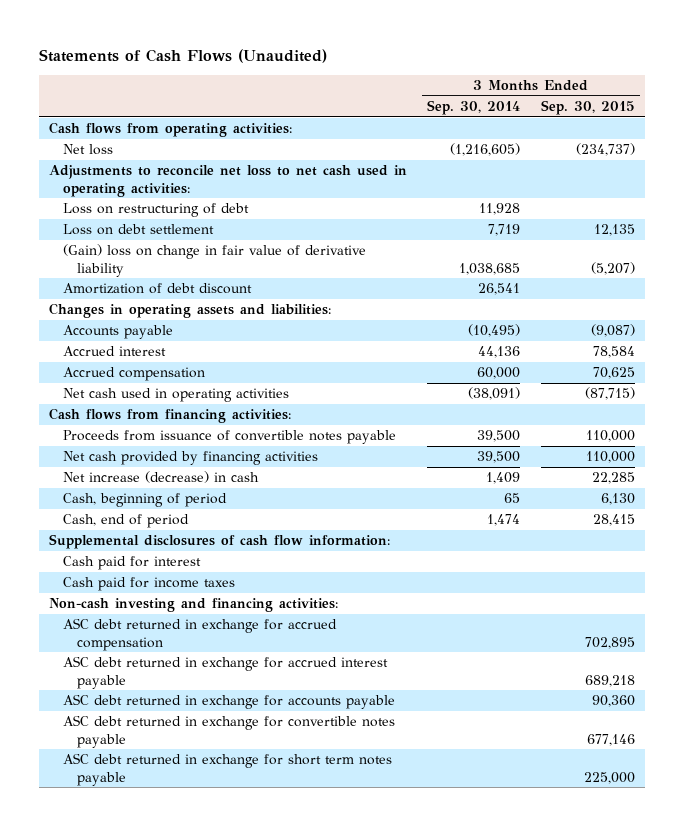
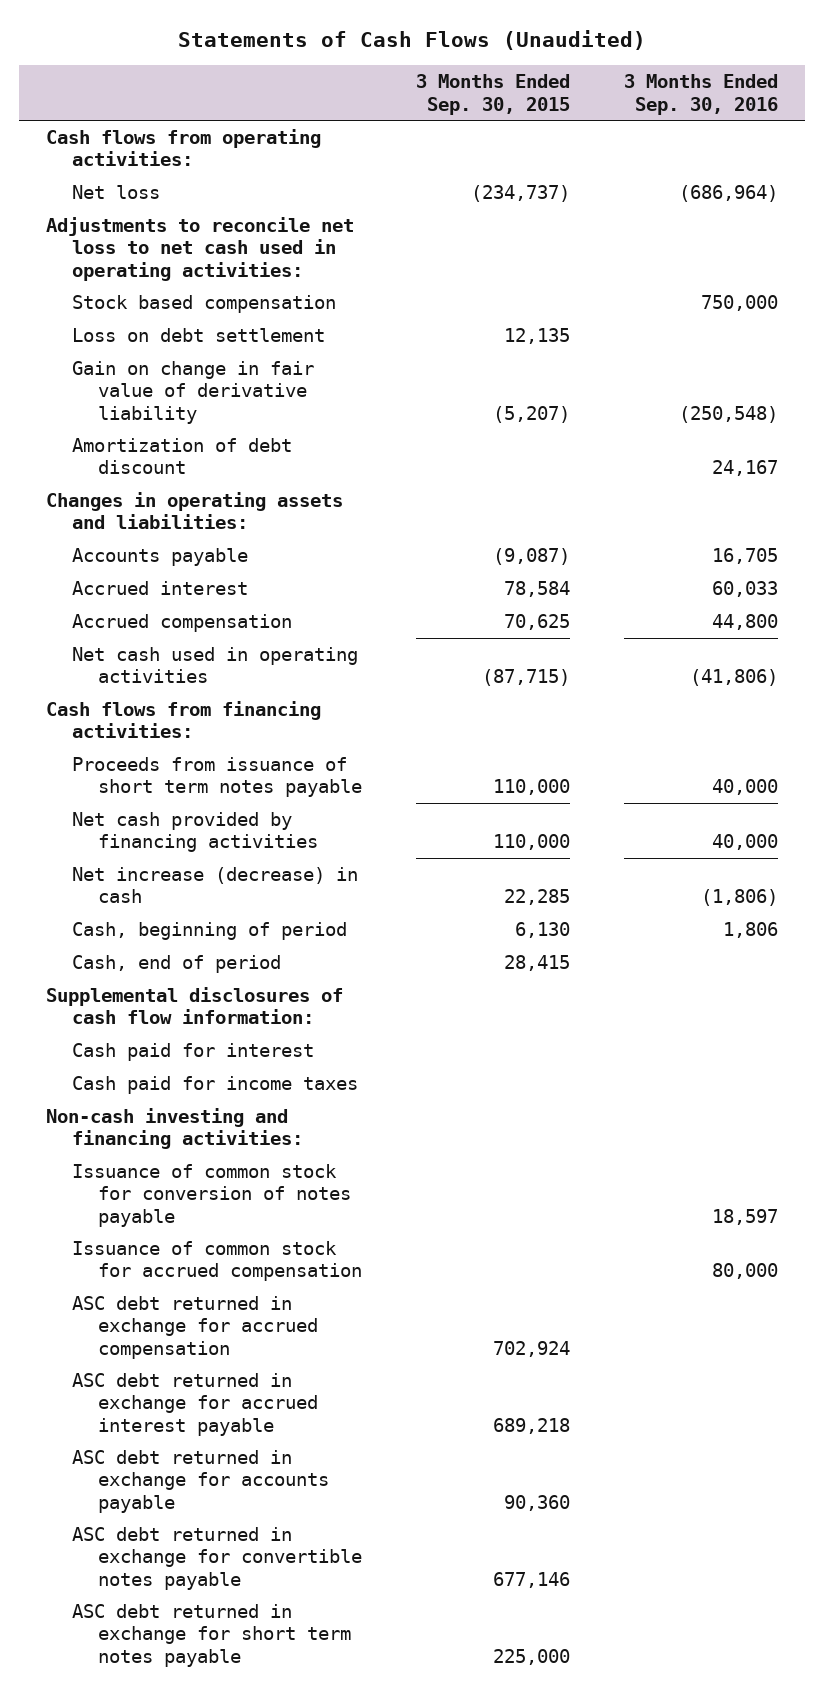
[427,100,521,116] Sep. 30, 2014 -> none
none -> [623,74,778,115] 3 Months Ended Sep. 30, 2016
[63,203,250,218] Loss on restructuring of debt -> none
none -> [71,295,336,314] Stock based compensation
[63,244,367,277] (Gain) loss on change in fair value of derivative liability -> [71,361,314,424] Gain on change in fair value of derivative liability
[63,430,397,445] Proceeds from issuance of convertible notes payable -> [71,757,362,798] Proceeds from issuance of short term notes payable
none -> [71,1164,351,1227] Issuance of common stock for conversion of notes payable
none -> [71,1241,362,1282] Issuance of common stock for accrued compensation
[584,636,635,649] 702,895 -> [492,1340,570,1357] 702,924

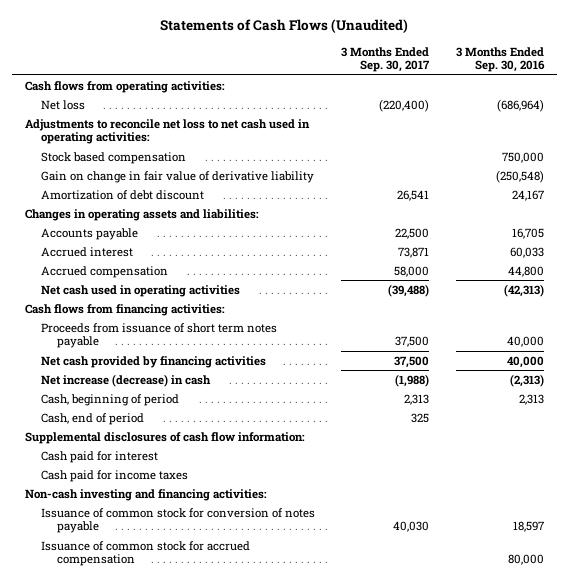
[415,74,570,115] 3 Months Ended Sep. 30, 2015 -> none
none -> [341,46,431,73] 3 Months Ended Sep. 30, 2017
[71,328,325,343] Loss on debt settlement -> none
[689,669,778,687] (41,806) -> [503,283,544,297] (42,313)
[700,889,778,907] (1,806) -> [509,373,544,387] (2,313)
[722,922,778,939] 1,806 -> [518,393,544,405] 2,313
[71,1296,318,1359] ASC debt returned in exchange for accrued compensation -> none
[71,1373,318,1436] ASC debt returned in exchange for accrued interest payable -> none
[71,1450,329,1513] ASC debt returned in exchange for accounts payable -> none
[71,1527,362,1590] ASC debt returned in exchange for convertible notes payable -> none
[71,1604,351,1667] ASC debt returned in exchange for short term notes payable -> none

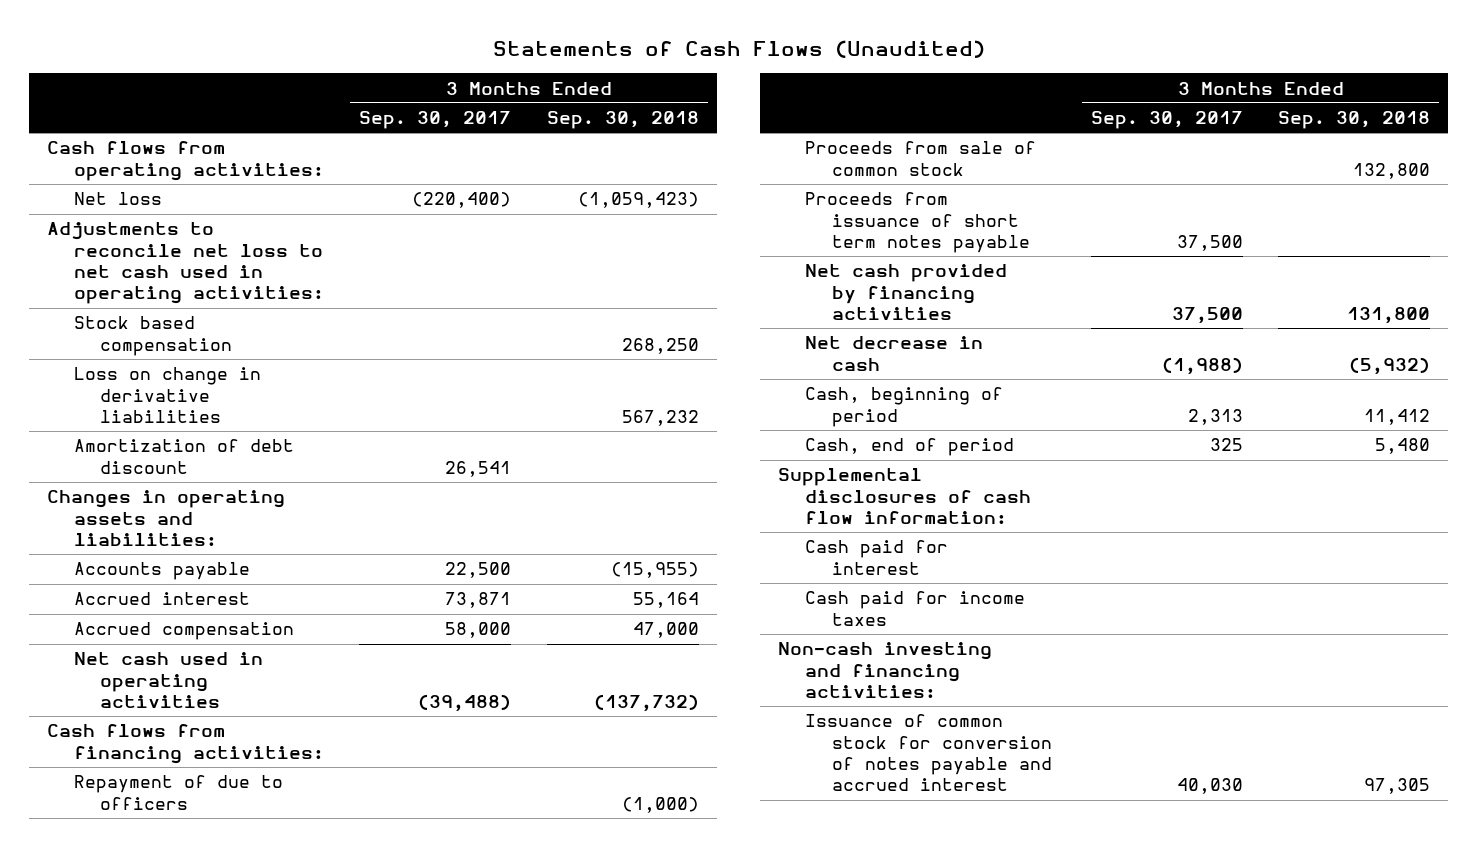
[455,46,545,73] 3 Months Ended Sep. 30, 2016 -> none
none -> [547,111,700,130] Sep. 30, 2018
[41,170,315,183] Gain on change in fair value of derivative liability -> none
none -> [73,367,261,424] Loss on change in derivative liabilities
none -> [73,775,283,810] Repayment of due to officers
none -> [804,141,1036,176] Proceeds from sale of common stock
[41,373,212,387] Net increase (decrease) in cash -> [804,336,983,371] Net decrease in cash
[41,540,251,567] Issuance of common stock for accrued compensation -> none
[41,507,316,534] Issuance of common stock for conversion of notes payable -> [804,714,1052,792] Issuance of common stock for conversion of notes payable and accrued interest

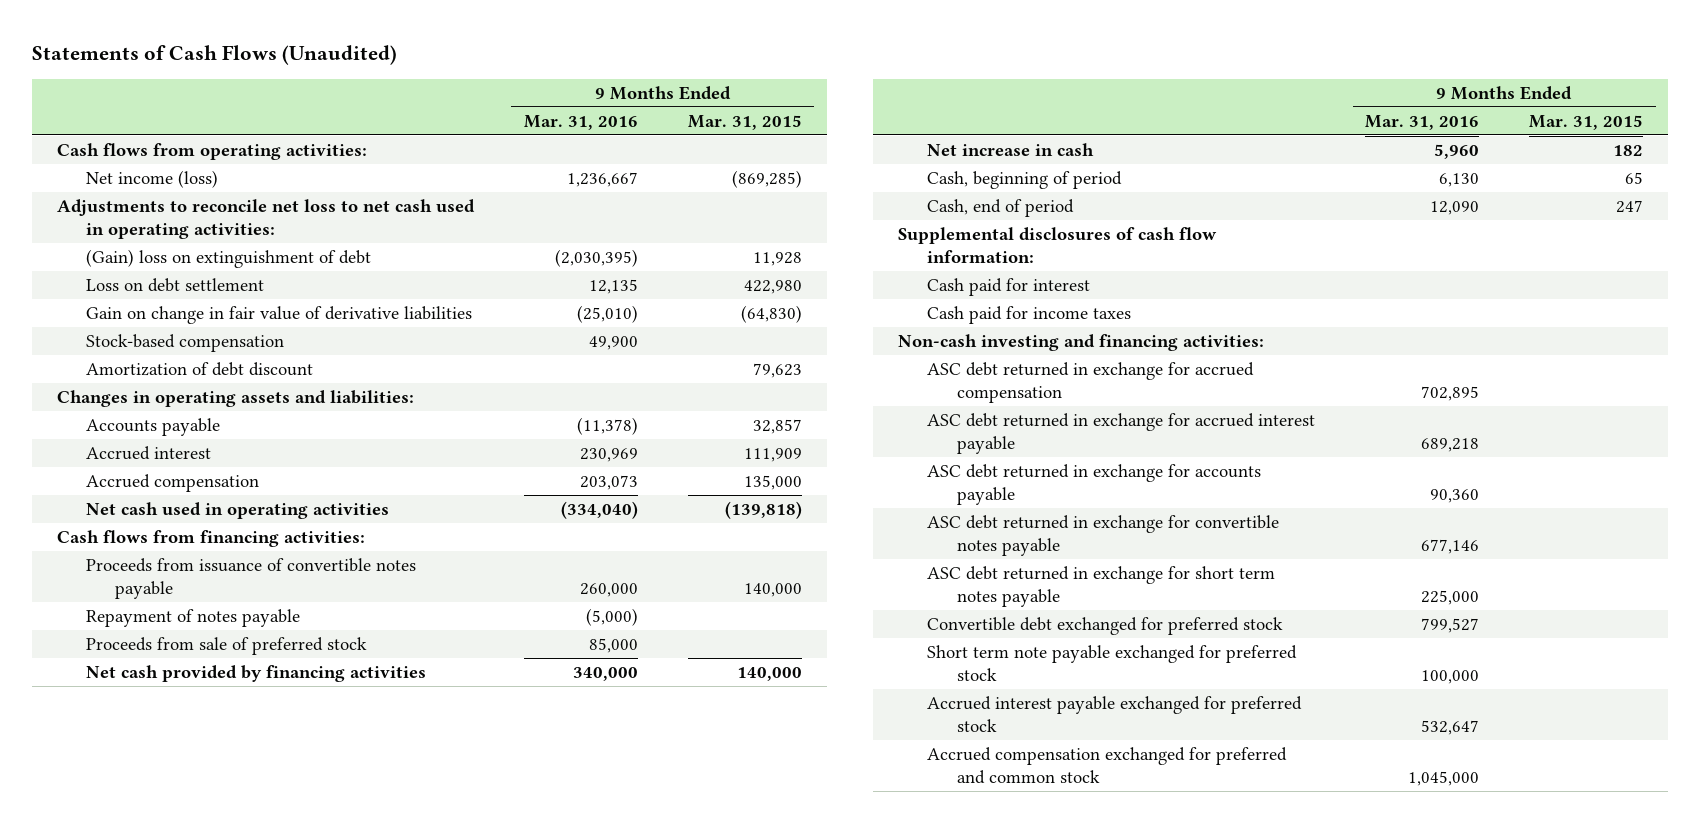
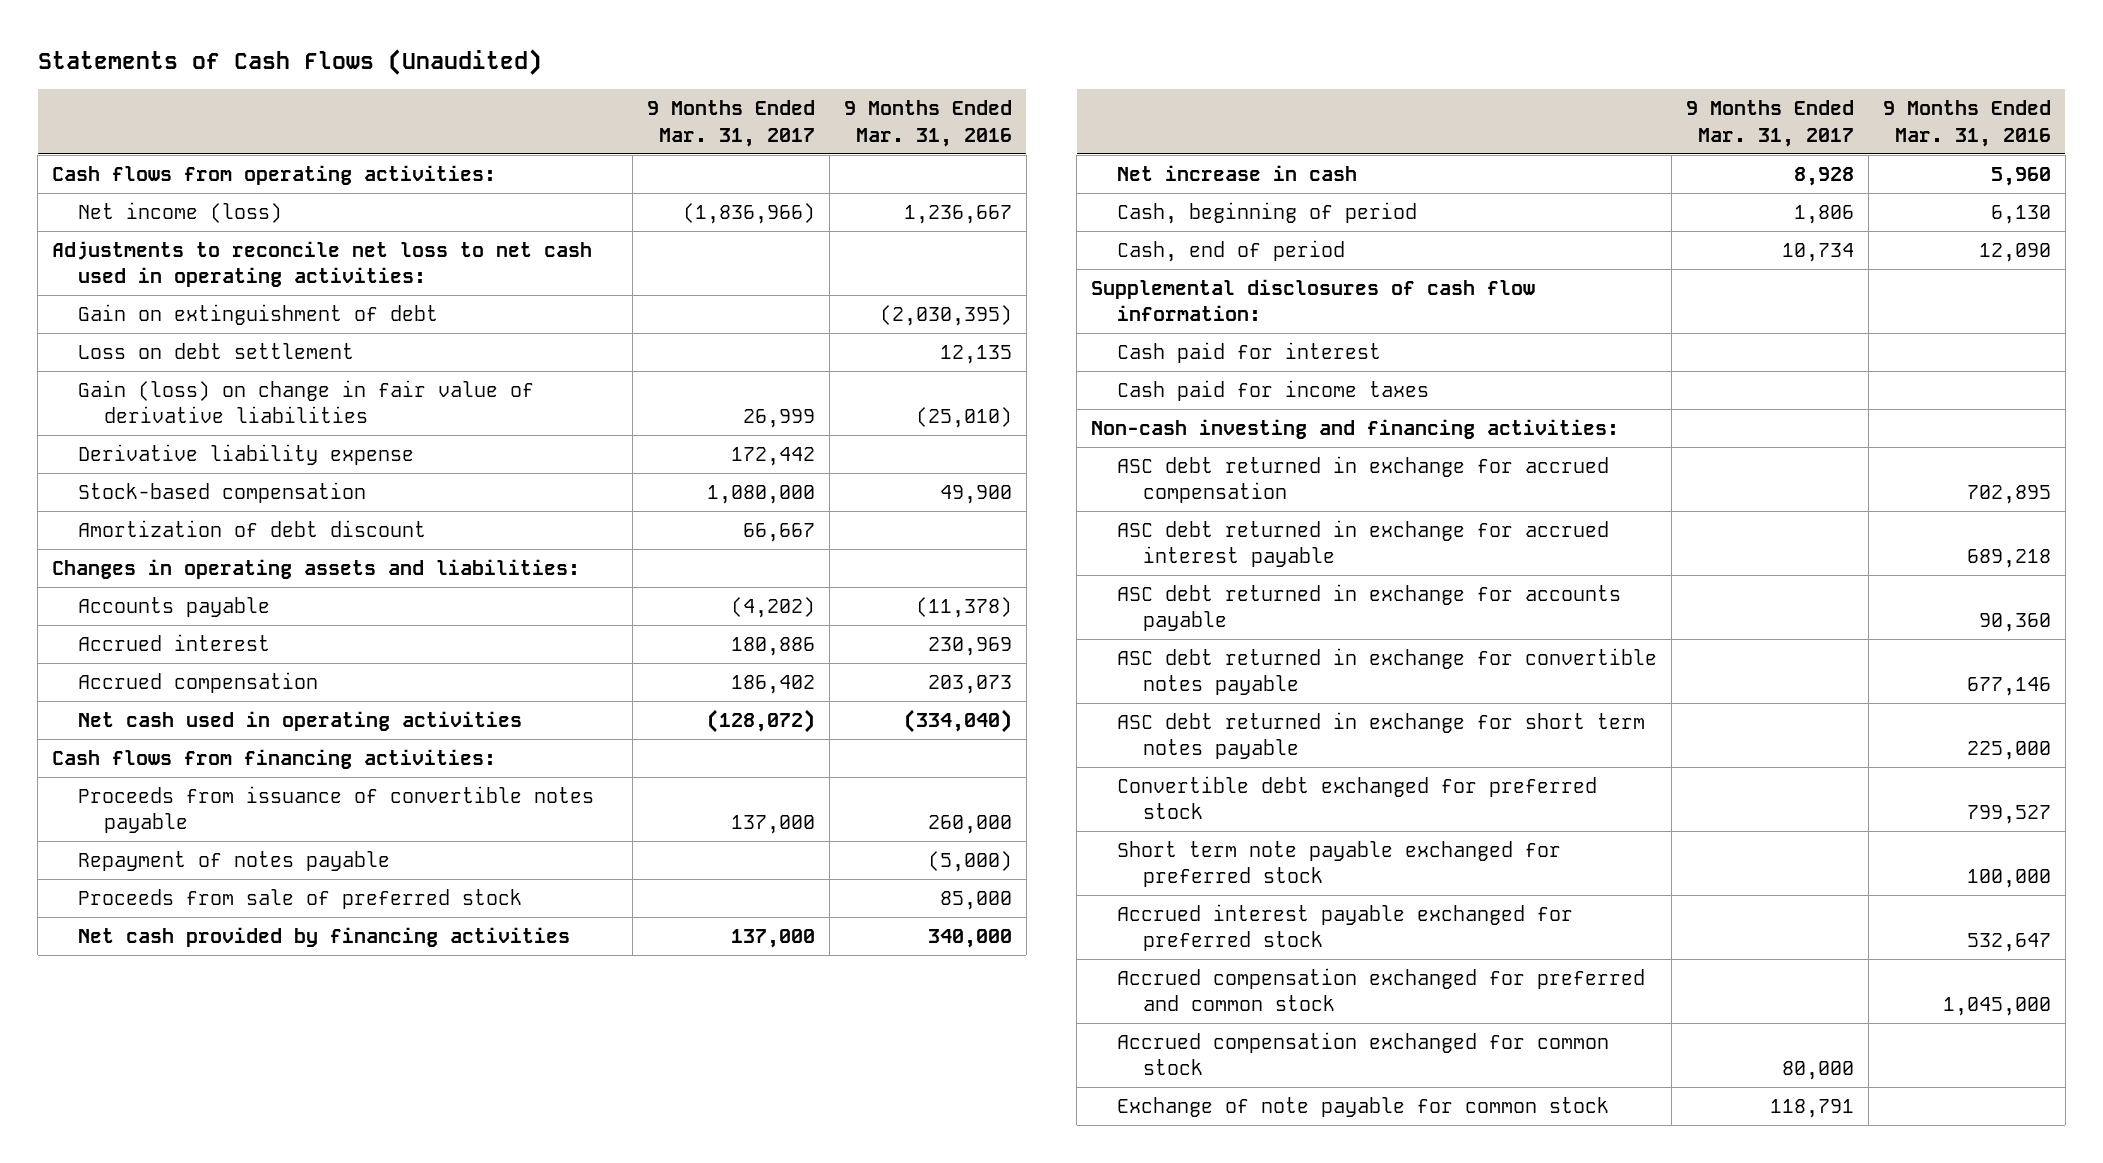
[687,114,802,130] Mar. 31, 2015 -> none
none -> [646,100,815,147] 9 Months Ended Mar. 31, 2017
[86,248,372,268] (Gain) loss on extinguishment of debt -> [77,304,438,326] Gain on extinguishment of debt
[86,305,473,324] Gain on change in fair value of derivative liabilities -> [77,380,534,424] Gain (loss) on change in fair value of derivative liabilities
none -> [77,444,414,466] Derivative liability expense
none -> [1116,1032,1609,1076] Accrued compensation exchanged for common stock
none -> [1116,1097,1609,1118] Exchange of note payable for common stock

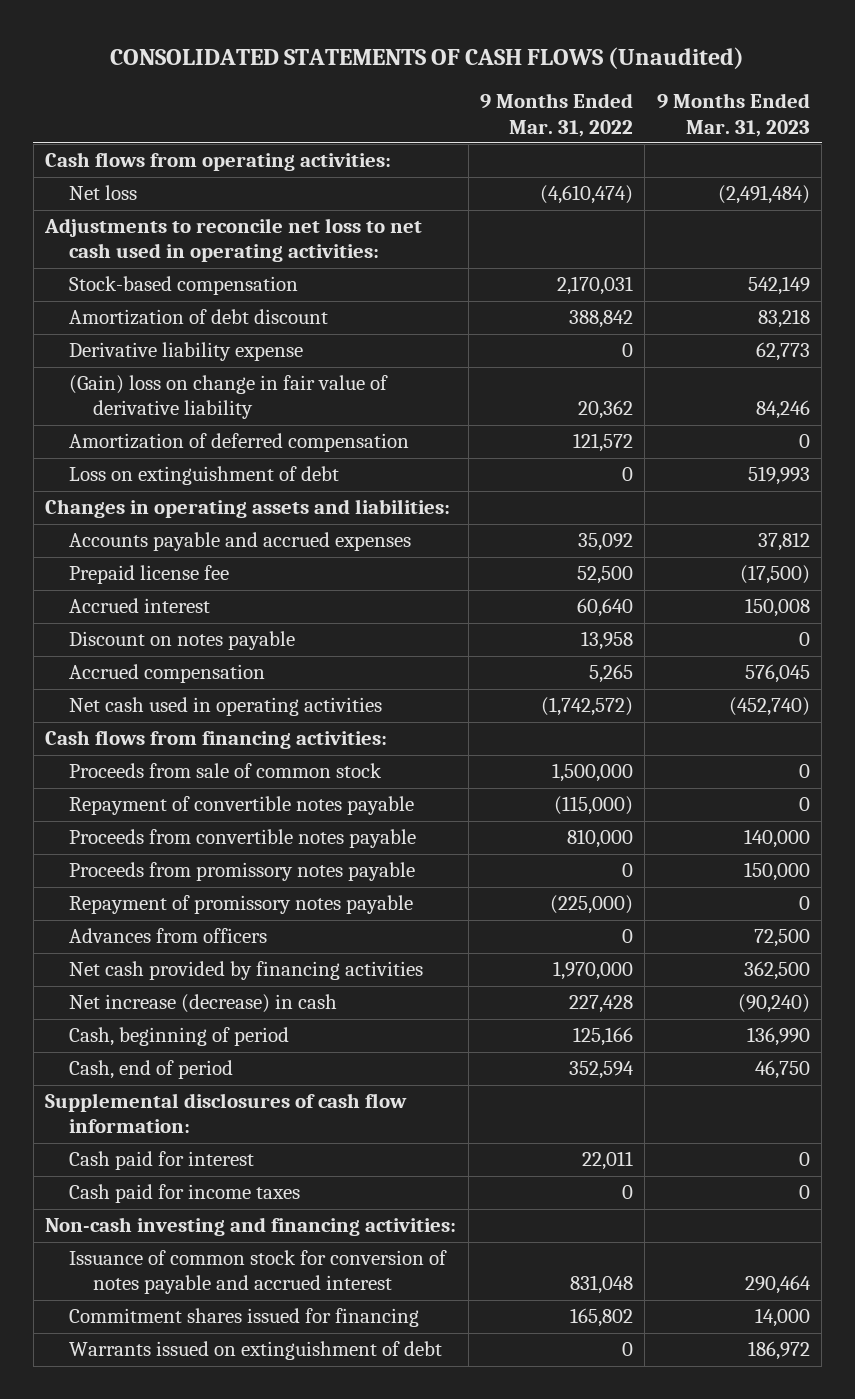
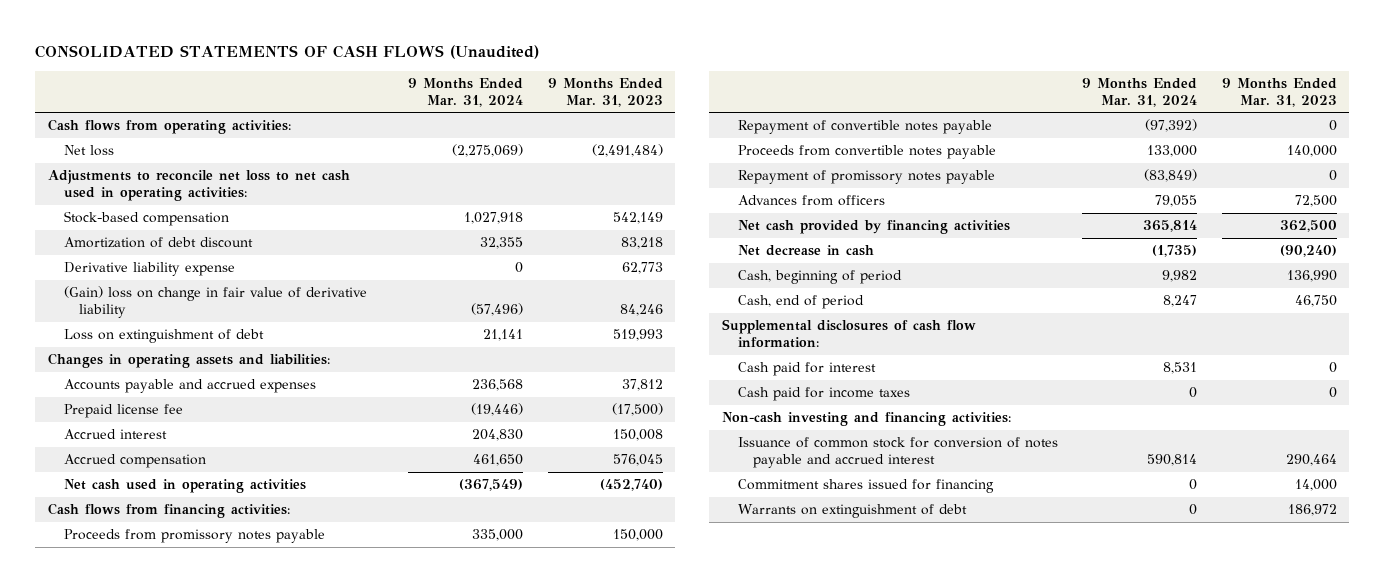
[479,93,633,137] 9 Months Ended Mar. 31, 2022 -> none
none -> [408,77,524,107] 9 Months Ended Mar. 31, 2024
[69,433,410,453] Amortization of deferred compensation -> none
[69,631,296,651] Discount on notes payable -> none
[69,763,383,779] Proceeds from sale of common stock -> none
[69,862,416,882] Proceeds from promissory notes payable -> [63,529,325,544] Proceeds from promissory notes payable
[69,994,338,1014] Net increase (decrease) in cash -> [737,245,874,257] Net decrease in cash
[69,1341,443,1361] Warrants issued on extinguishment of debt -> [737,504,967,519] Warrants on extinguishment of debt

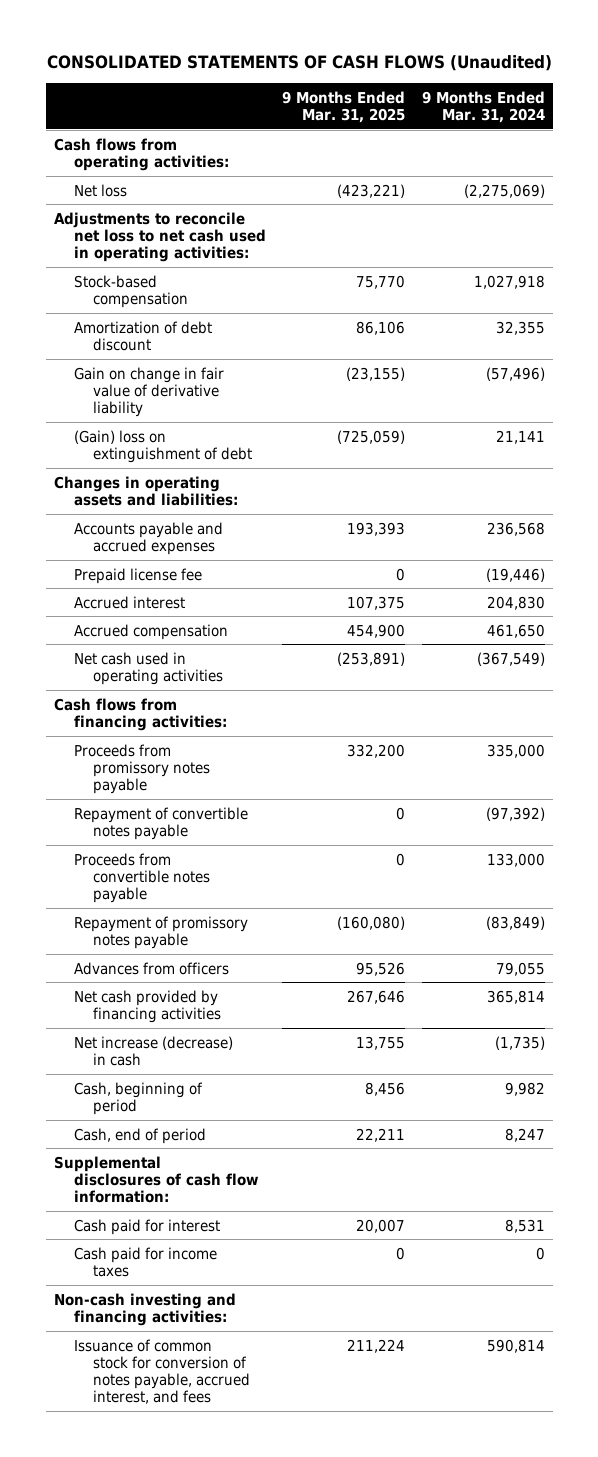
[547,77,663,107] 9 Months Ended Mar. 31, 2023 -> none
none -> [282,90,406,123] 9 Months Ended Mar. 31, 2025
[63,262,235,277] Derivative liability expense -> none
[63,286,367,319] (Gain) loss on change in fair value of derivative liability -> [73,366,224,418] Gain on change in fair value of derivative liability
[63,329,264,344] Loss on extinguishment of debt -> [73,429,253,463] (Gain) loss on extinguishment of debt
[737,245,874,257] Net decrease in cash -> [73,1035,233,1066] Net increase (decrease) in cash
[737,479,994,494] Commitment shares issued for financing -> none
[737,504,967,519] Warrants on extinguishment of debt -> none
[737,437,1058,469] Issuance of common stock for conversion of notes payable and accrued interest -> [73,1338,251,1405] Issuance of common stock for conversion of notes payable, accrued interest, and fees

